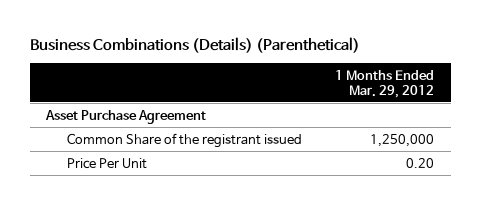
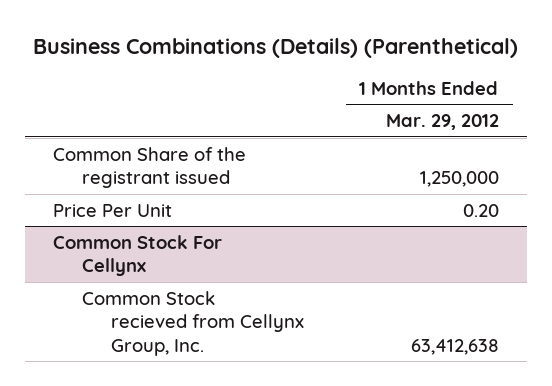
[45,109,207,124] Asset Purchase Agreement -> none
none -> [52,234,222,277] Common Stock For Cellynx
none -> [82,290,305,356] Common Stock recieved from Cellynx Group, Inc.

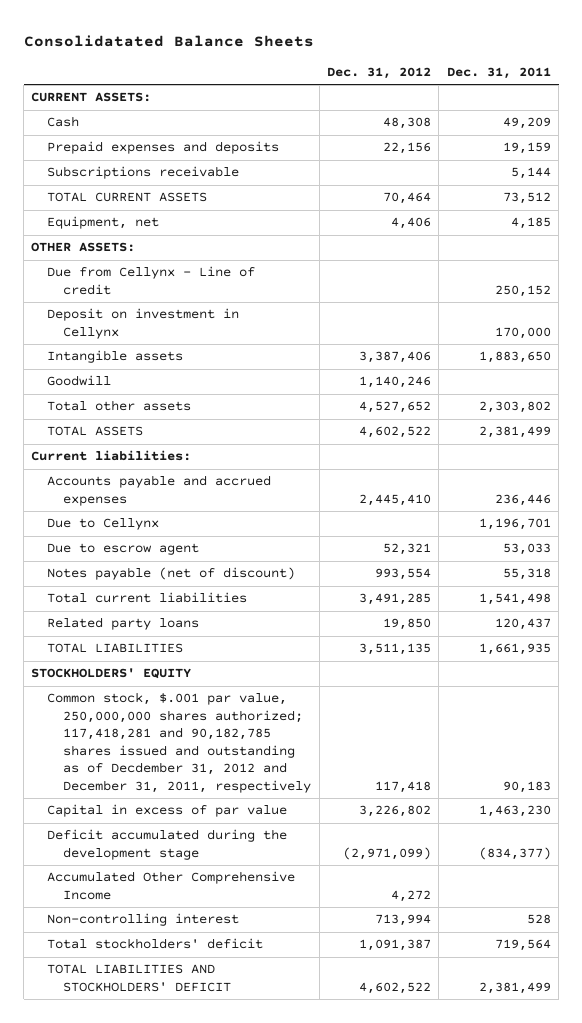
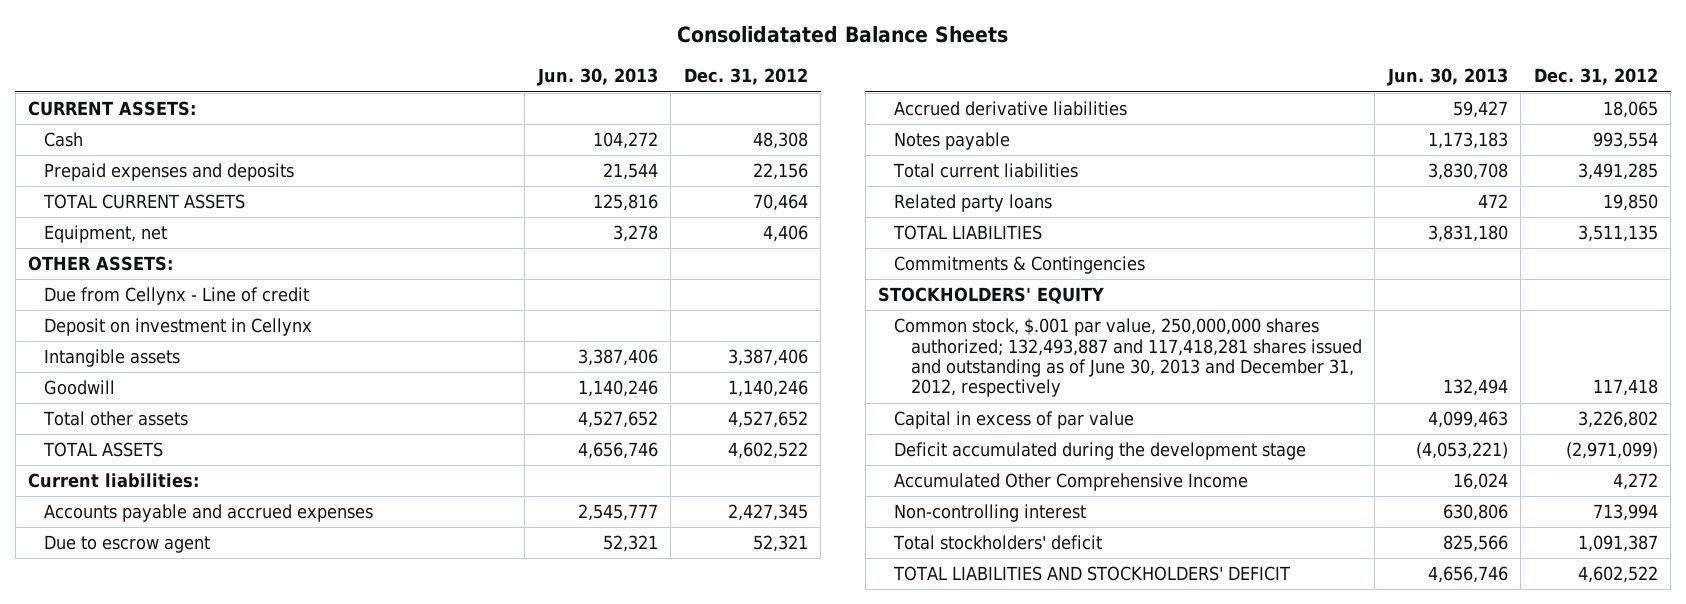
[446,67,551,80] Dec. 31, 2011 -> none
none -> [536,68,658,87] Jun. 30, 2013
[47,166,240,180] Subscriptions receivable -> none
[47,518,160,531] Due to Cellynx -> none
[359,493,432,506] 2,445,410 -> [727,504,808,522] 2,427,345
none -> [894,101,1128,117] Accrued derivative liabilities
[47,567,296,581] Notes payable (net of discount) -> [894,132,1011,151] Notes payable
none -> [894,256,1146,275] Commitments & Contingencies
[47,692,312,793] Common stock, $.001 par value, 250,000,000 shares authorized; 117,418,281 and 90,182,785 shares issued and outstanding as of Decdember 31, 2012 and December 31, 2011, respectively -> [894,318,1362,398] Common stock, $.001 par value, 250,000,000 shares authorized; 132,493,887 and 117,418,281 shares issued and outstanding as of June 30, 2013 and December 31, 2012, respectively

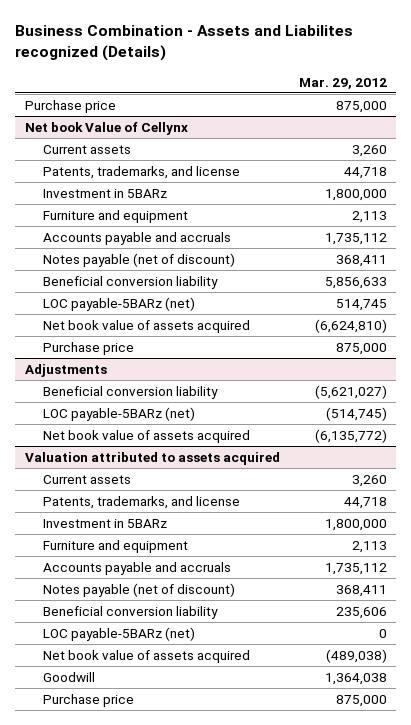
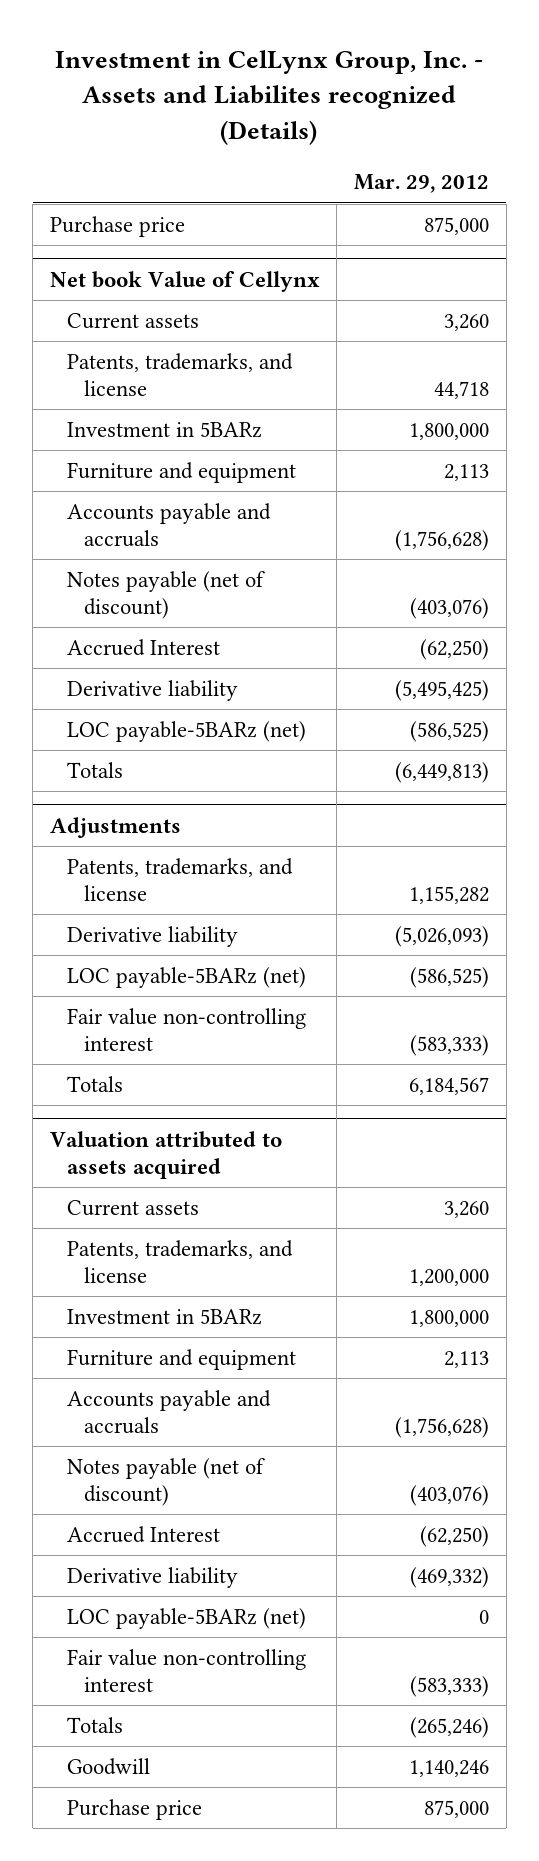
[14,25,353,62] Business Combination - Assets and Liabilites recognized (Details) -> [55,50,484,145] Investment in CelLynx Group, Inc. - Assets and Liabilites recognized (Details)
[42,319,250,333] Net book value of assets acquired -> none
[42,341,134,355] Purchase price -> none
[324,232,387,245] 1,735,112 -> [394,530,489,552] (1,756,628)
[335,254,387,267] 368,411 -> [409,598,489,620] (403,076)
none -> [67,638,221,656] Accrued Interest
[42,275,218,289] Beneficial conversion liability -> [67,679,239,701] Derivative liability
[324,276,387,289] 5,856,633 -> [394,679,489,701] (5,495,425)
[335,298,387,311] 514,745 -> [409,720,489,742] (586,525)
none -> [67,761,124,778] Totals
[42,429,250,443] Net book value of assets acquired -> none
none -> [67,857,294,902] Patents, trademarks, and license
[42,385,218,399] Beneficial conversion liability -> [67,925,239,947] Derivative liability
[314,384,387,399] (5,621,027) -> [394,925,489,947] (5,026,093)
[325,406,387,421] (514,745) -> [409,966,489,988] (586,525)
none -> [67,1007,307,1052] Fair value non-controlling interest
none -> [67,1075,124,1092] Totals
[343,496,387,509] 44,718 -> [408,1269,489,1287] 1,200,000
[324,562,387,575] 1,735,112 -> [394,1417,489,1439] (1,756,628)
[335,584,387,597] 368,411 -> [409,1485,489,1507] (403,076)
none -> [67,1525,221,1543] Accrued Interest
[42,605,218,619] Beneficial conversion liability -> [67,1566,239,1588] Derivative liability
[335,606,387,619] 235,606 -> [409,1566,489,1588] (469,332)
[42,649,250,663] Net book value of assets acquired -> none
none -> [67,1648,307,1693] Fair value non-controlling interest
none -> [67,1716,124,1733] Totals
[324,672,387,685] 1,364,038 -> [408,1759,489,1777] 1,140,246

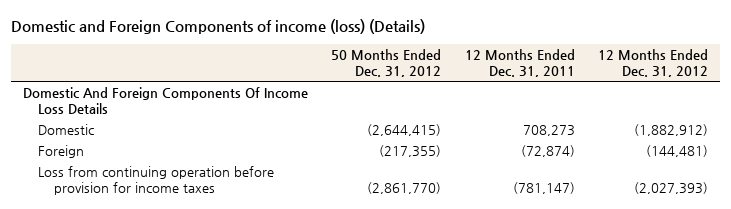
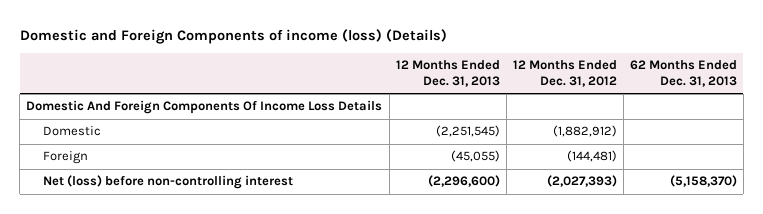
[331,49,442,78] 50 Months Ended Dec. 31, 2012 -> none
[464,49,575,78] 12 Months Ended Dec. 31, 2011 -> none
none -> [395,59,500,88] 12 Months Ended Dec. 31, 2013
none -> [629,59,737,88] 62 Months Ended Dec. 31, 2013
[38,166,275,195] Loss from continuing operation before provision for income taxes -> [43,175,294,190] Net (loss) before non-controlling interest

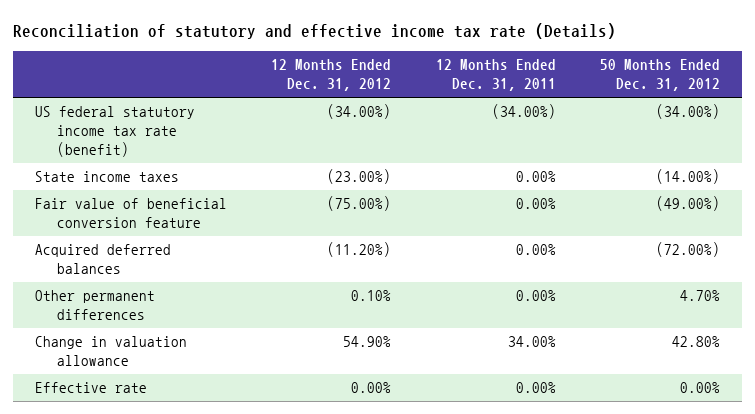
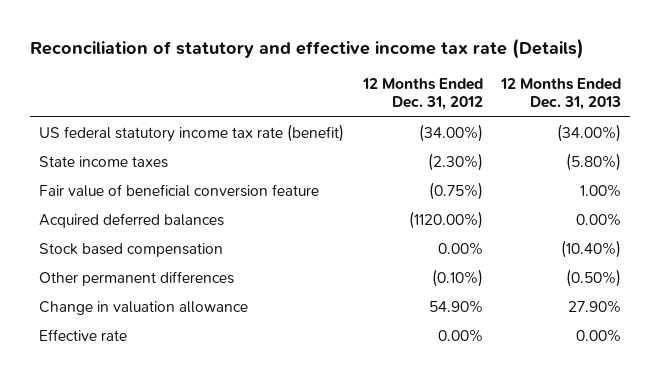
[435,59,556,92] 12 Months Ended Dec. 31, 2011 -> none
[599,59,720,92] 50 Months Ended Dec. 31, 2012 -> none
none -> [500,78,622,111] 12 Months Ended Dec. 31, 2013
[327,169,392,185] (23.00%) -> [427,152,483,171] (2.30%)
[327,196,392,212] (75.00%) -> [428,181,483,200] (0.75%)
[327,242,392,258] (11.20%) -> [408,210,483,229] (1120.00%)
none -> [39,242,224,257] Stock based compensation
[351,290,392,302] 0.10% -> [431,268,483,287] (0.10%)

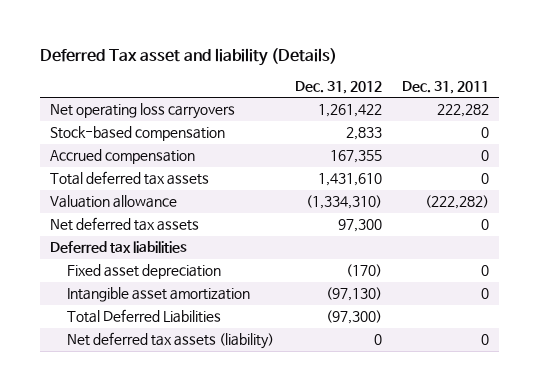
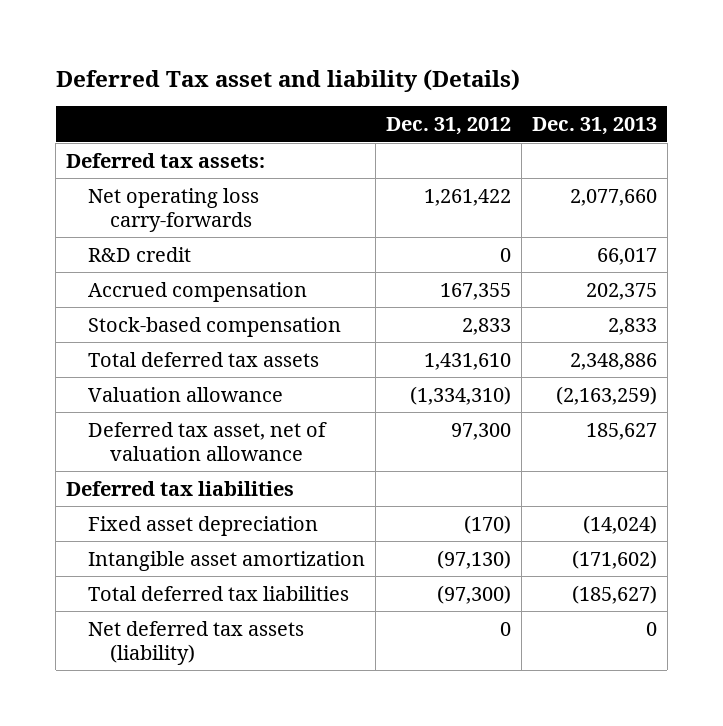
[402,80,490,94] Dec. 31, 2011 -> none
none -> [531,117,657,136] Dec. 31, 2013
none -> [66,152,266,168] Deferred tax assets:
[50,103,236,120] Net operating loss carryovers -> [88,187,260,232] Net operating loss carry-forwards
none -> [88,246,192,262] R&D credit
[50,126,226,142] Stock-based compensation -> [88,316,342,337] Stock-based compensation
[50,217,200,232] Net deferred tax assets -> [88,421,328,461] Deferred tax asset, net of valuation allowance
[66,309,221,324] Total Deferred Liabilities -> [88,585,350,601] Total deferred tax liabilities

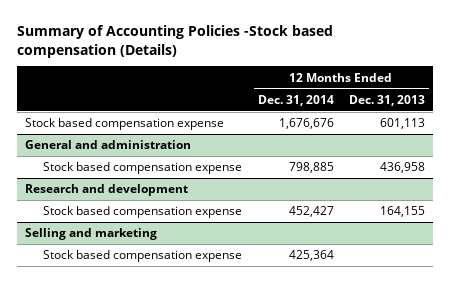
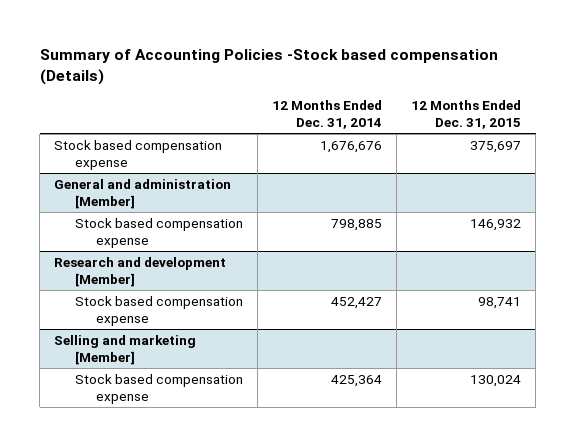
[349,95,426,107] Dec. 31, 2013 -> none
none -> [411,99,522,129] 12 Months Ended Dec. 31, 2015
[25,140,192,150] General and administration -> [54,178,232,209] General and administration [Member]
[25,184,189,197] Research and development -> [54,256,227,287] Research and development [Member]
[25,228,158,241] Selling and marketing -> [54,334,197,365] Selling and marketing [Member]

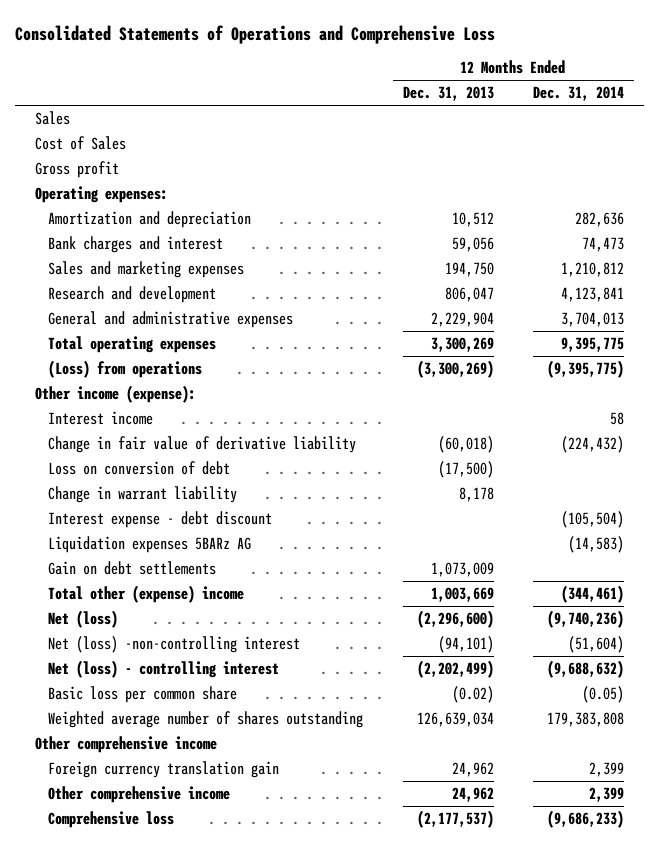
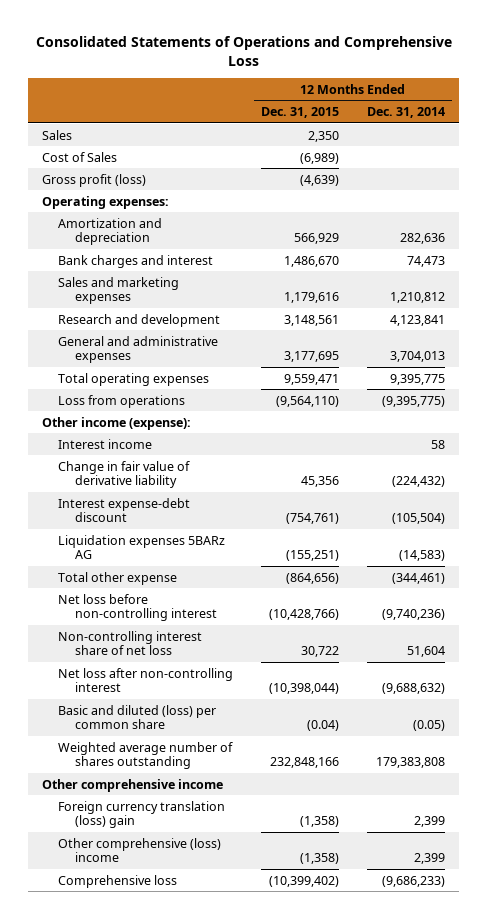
[402,86,494,102] Dec. 31, 2013 -> none
none -> [261,107,340,119] Dec. 31, 2015
[34,160,119,178] Gross profit -> [41,173,146,187] Gross profit (loss)
[48,359,203,378] (Loss) from operations -> [58,394,186,408] Loss from operations
[48,460,231,475] Loss on conversion of debt -> none
[48,485,238,503] Change in warrant liability -> none
[48,510,273,528] Interest expense - debt discount -> [58,497,191,522] Interest expense-debt discount
[48,560,217,575] Gain on debt settlements -> none
[48,584,245,603] Total other (expense) income -> [58,571,178,585] Total other expense
[48,609,119,628] Net (loss) -> [58,593,218,621] Net loss before non-controlling interest
[48,635,301,653] Net (loss) -non-controlling interest -> [58,630,203,655] Non-controlling interest share of net loss
[568,635,625,653] (51,604) -> [407,645,446,657] 51,604
[48,659,280,678] Net (loss) - controlling interest -> [58,667,234,692] Net loss after non-controlling interest
[48,685,238,703] Basic loss per common share -> [58,704,217,729] Basic and diluted (loss) per common share
[48,760,280,778] Foreign currency translation gain -> [58,800,226,828] Foreign currency translation (loss) gain
[48,785,231,803] Other comprehensive income -> [58,837,222,862] Other comprehensive (loss) income

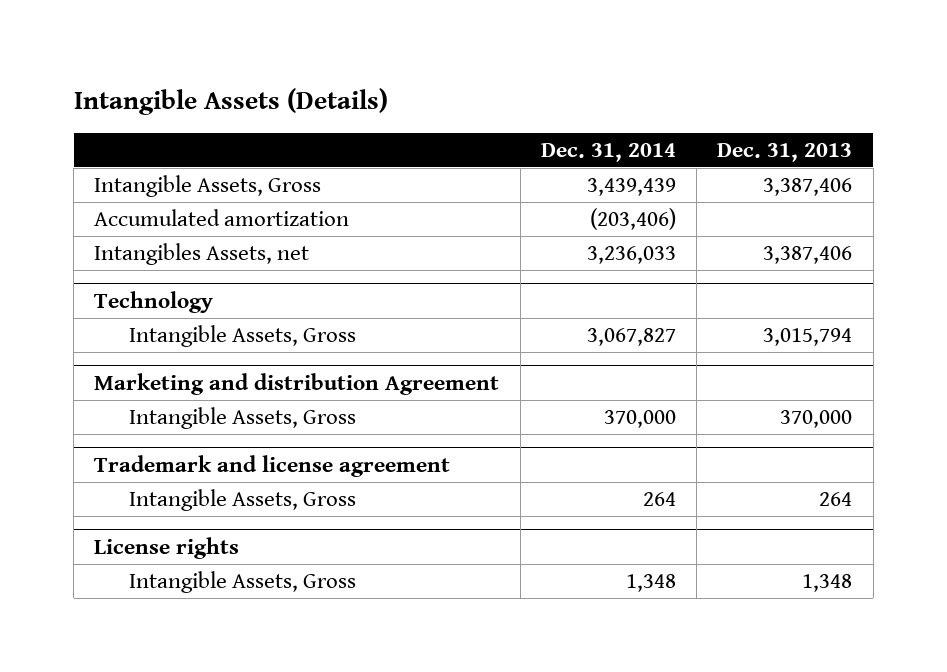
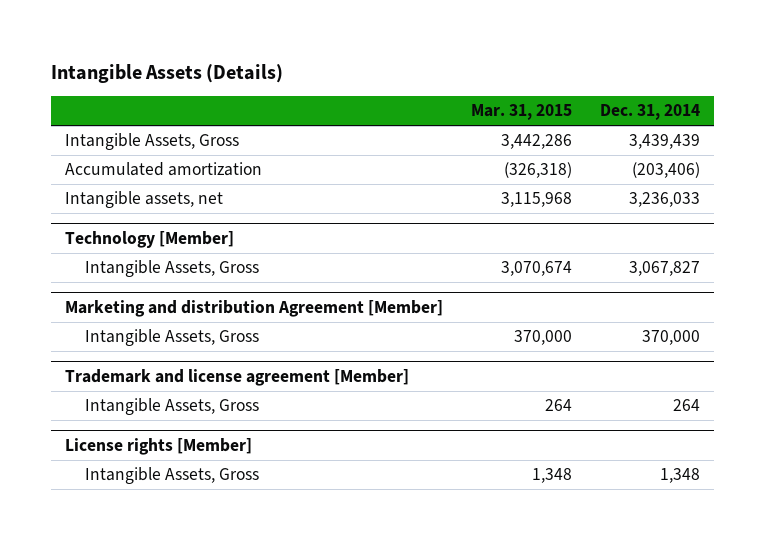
[717,142,853,162] Dec. 31, 2013 -> none
none -> [471,104,573,121] Mar. 31, 2015
[94,243,310,266] Intangibles Assets, net -> [65,191,224,209] Intangible assets, net
[94,290,214,313] Technology -> [65,230,235,248] Technology [Member]
[94,372,500,395] Marketing and distribution Agreement -> [65,299,444,317] Marketing and distribution Agreement [Member]
[94,454,451,477] Trademark and license agreement -> [65,368,410,386] Trademark and license agreement [Member]
[94,536,240,559] License rights -> [65,437,253,455] License rights [Member]

